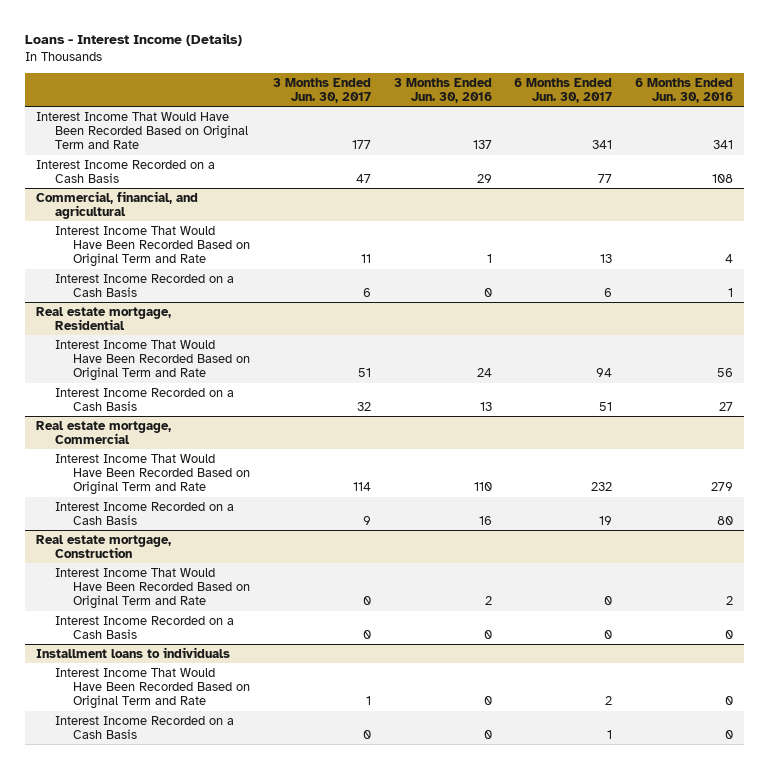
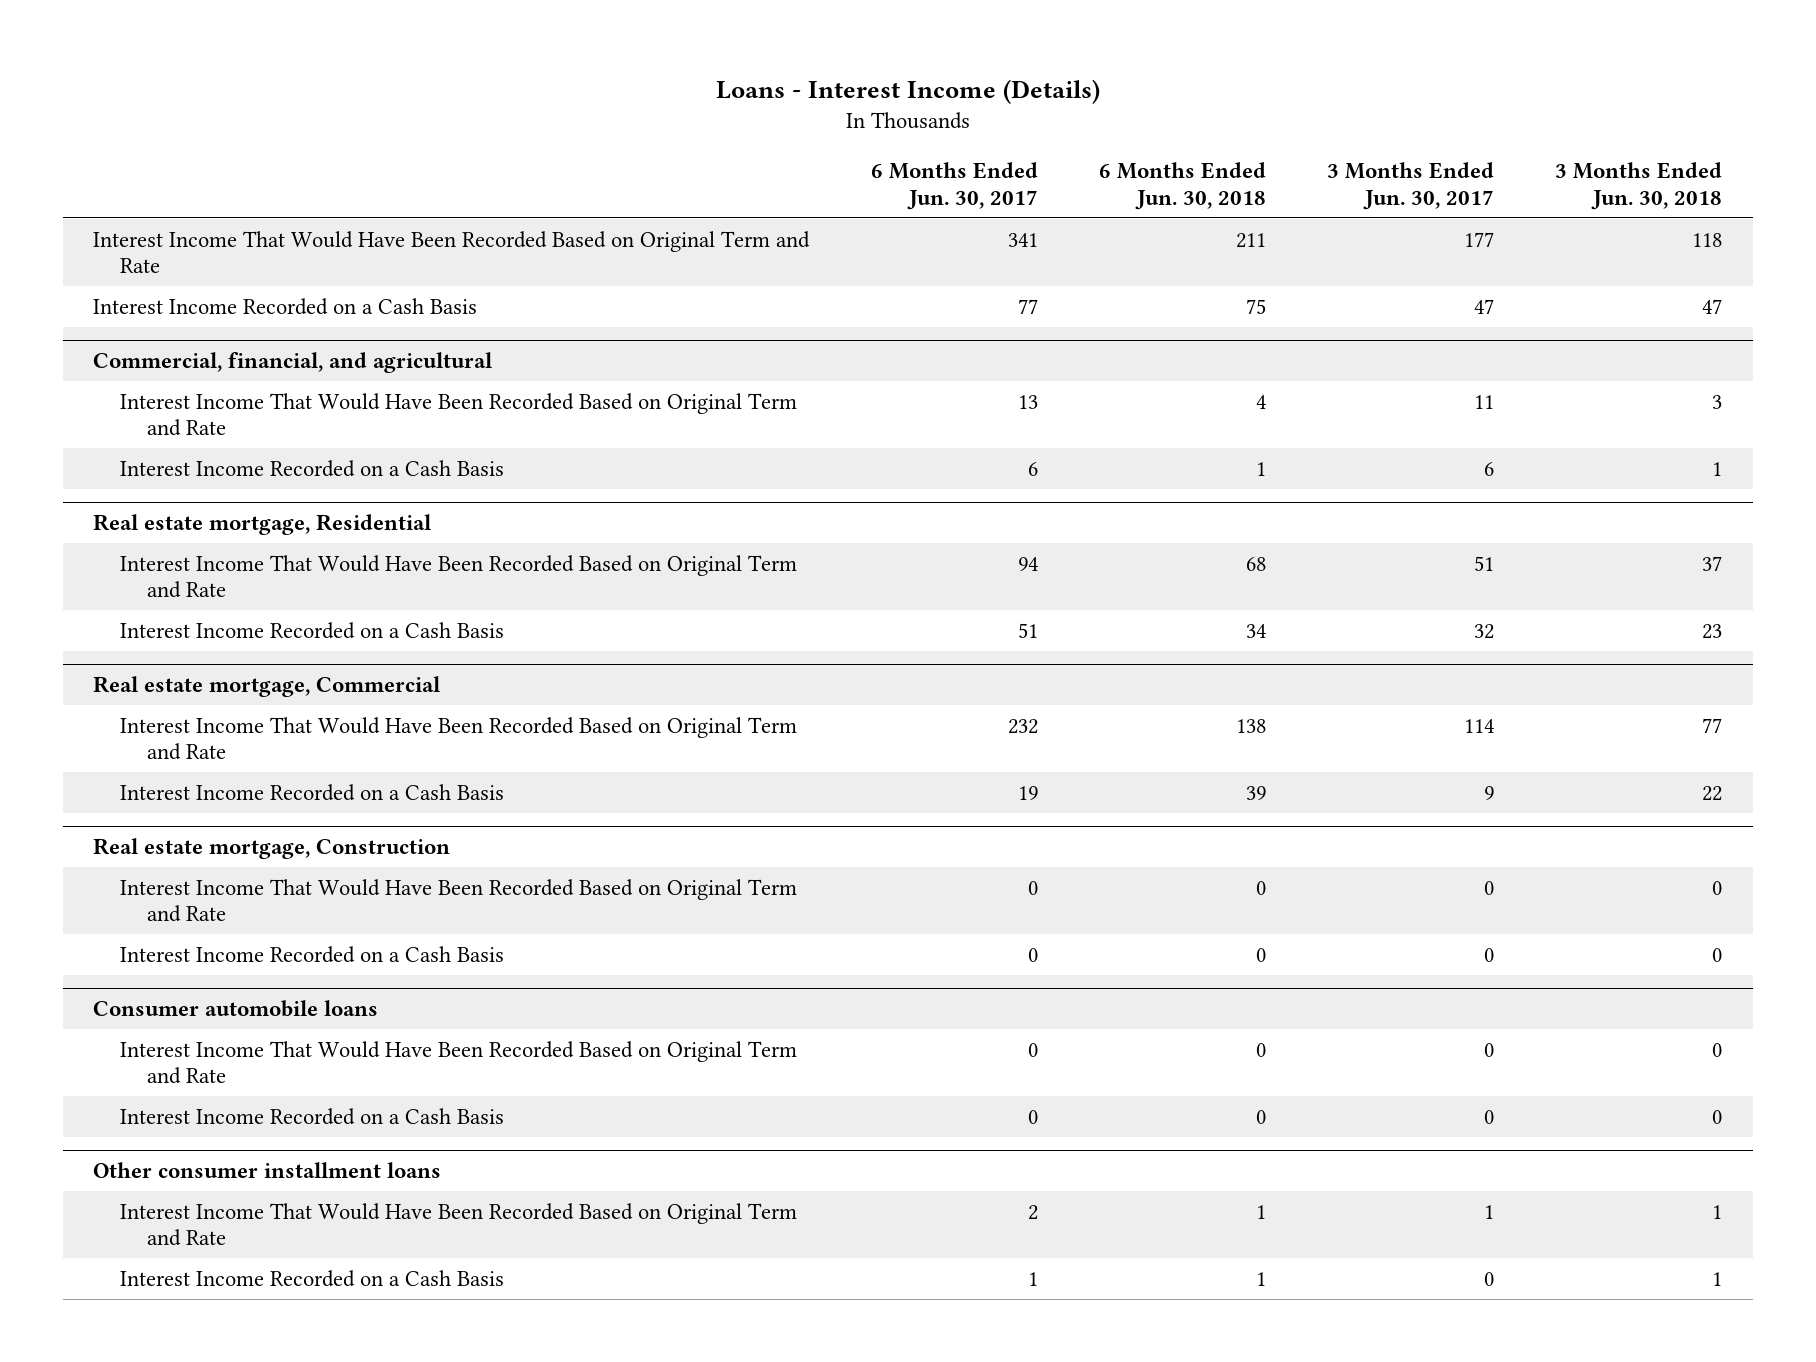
[393,77,492,104] 3 Months Ended Jun. 30, 2016 -> none
[634,77,733,104] 6 Months Ended Jun. 30, 2016 -> none
none -> [1098,161,1266,210] 6 Months Ended Jun. 30, 2018
none -> [1555,161,1723,210] 3 Months Ended Jun. 30, 2018
[36,646,231,658] Installment loans to individuals -> none
none -> [93,999,379,1017] Consumer automobile loans
none -> [119,1040,797,1085] Interest Income That Would Have Been Recorded Based on Original Term and Rate
none -> [119,1107,504,1125] Interest Income Recorded on a Cash Basis
none -> [93,1161,442,1178] Other consumer installment loans

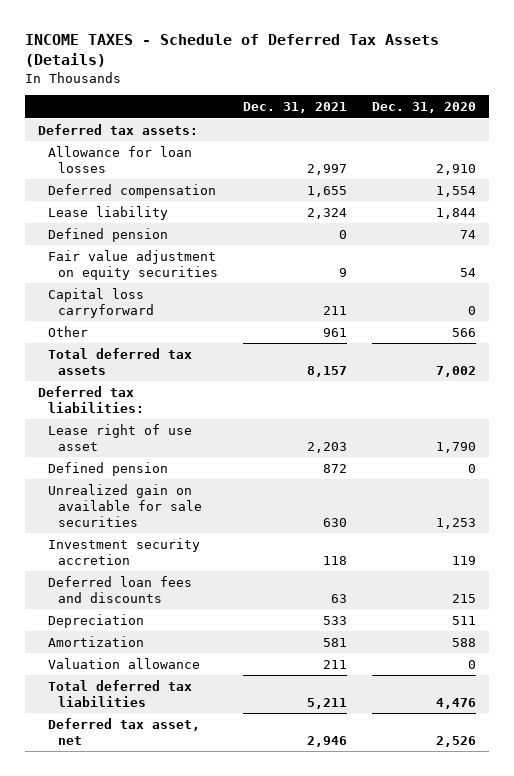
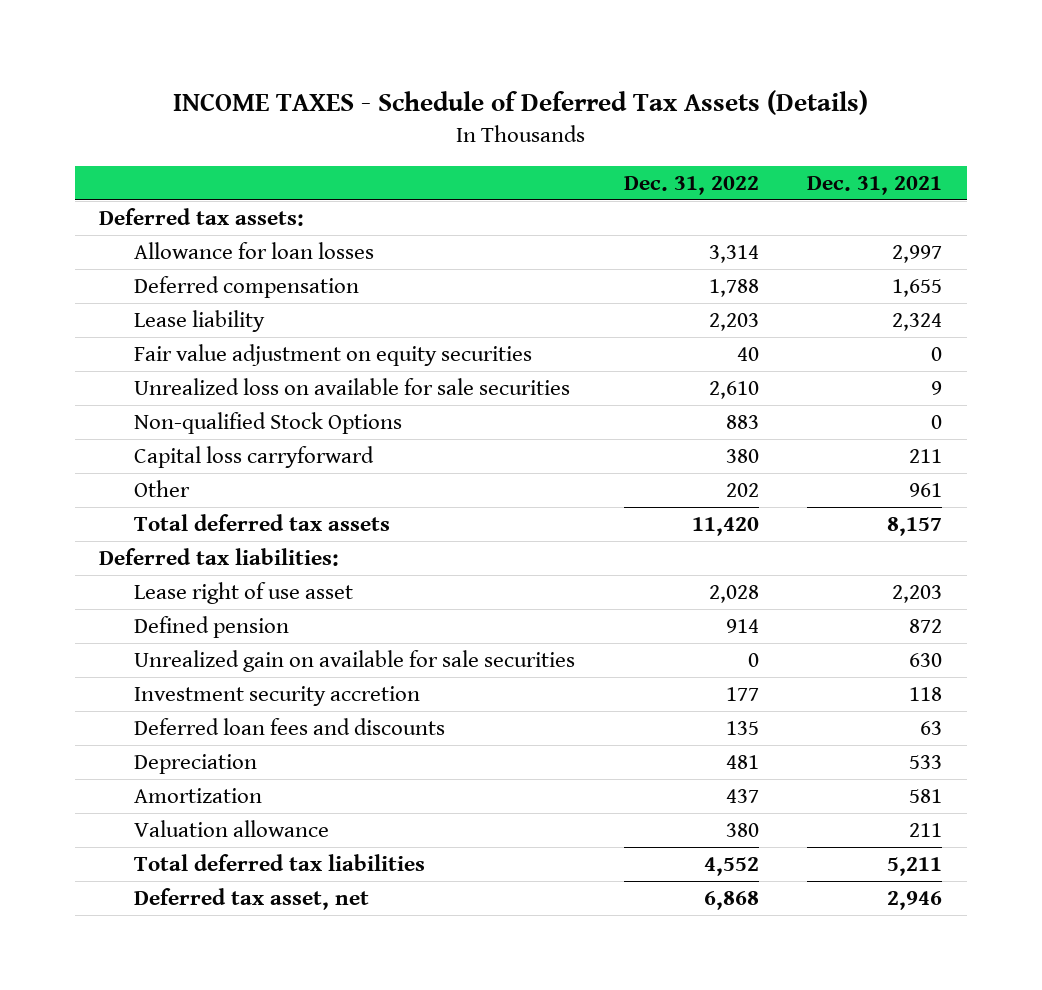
[372,102,477,114] Dec. 31, 2020 -> none
none -> [623,175,759,195] Dec. 31, 2022
[48,227,169,242] Defined pension -> none
[339,267,348,277] 9 -> [931,347,943,362] 0
none -> [133,378,570,396] Unrealized loss on available for sale securities
none -> [133,412,402,435] Non-qualified Stock Options

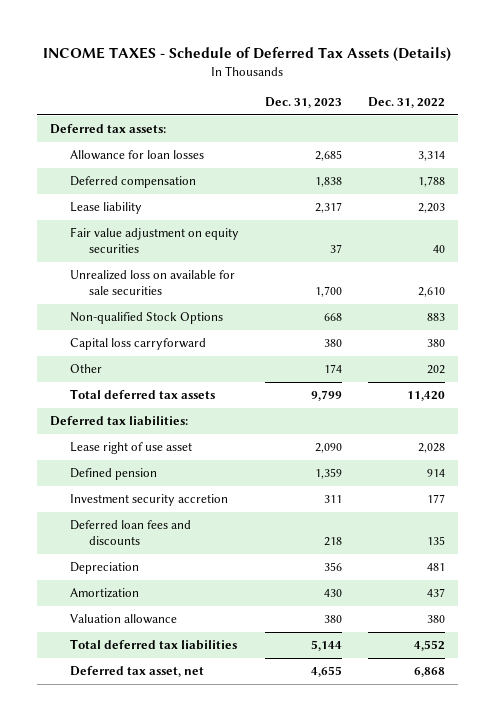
[807,175,943,195] Dec. 31, 2021 -> none
none -> [264,97,342,109] Dec. 31, 2023
[133,650,575,673] Unrealized gain on available for sale securities -> none

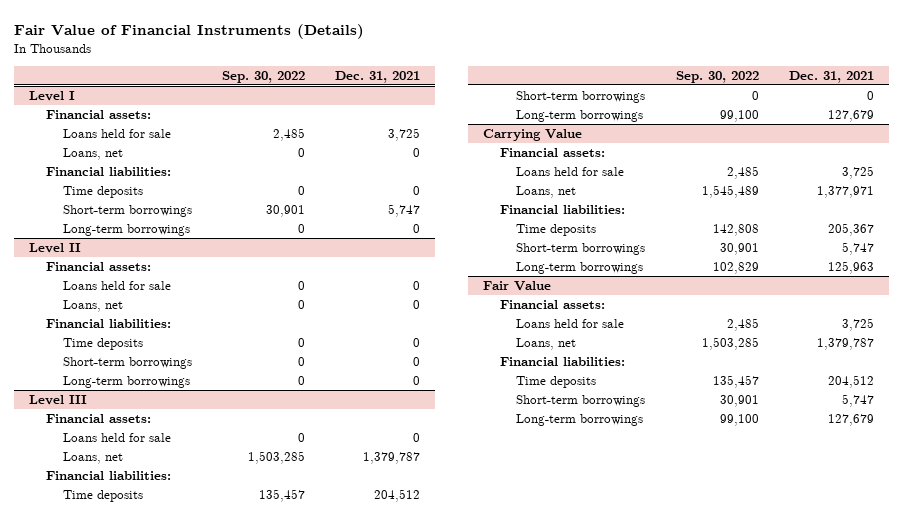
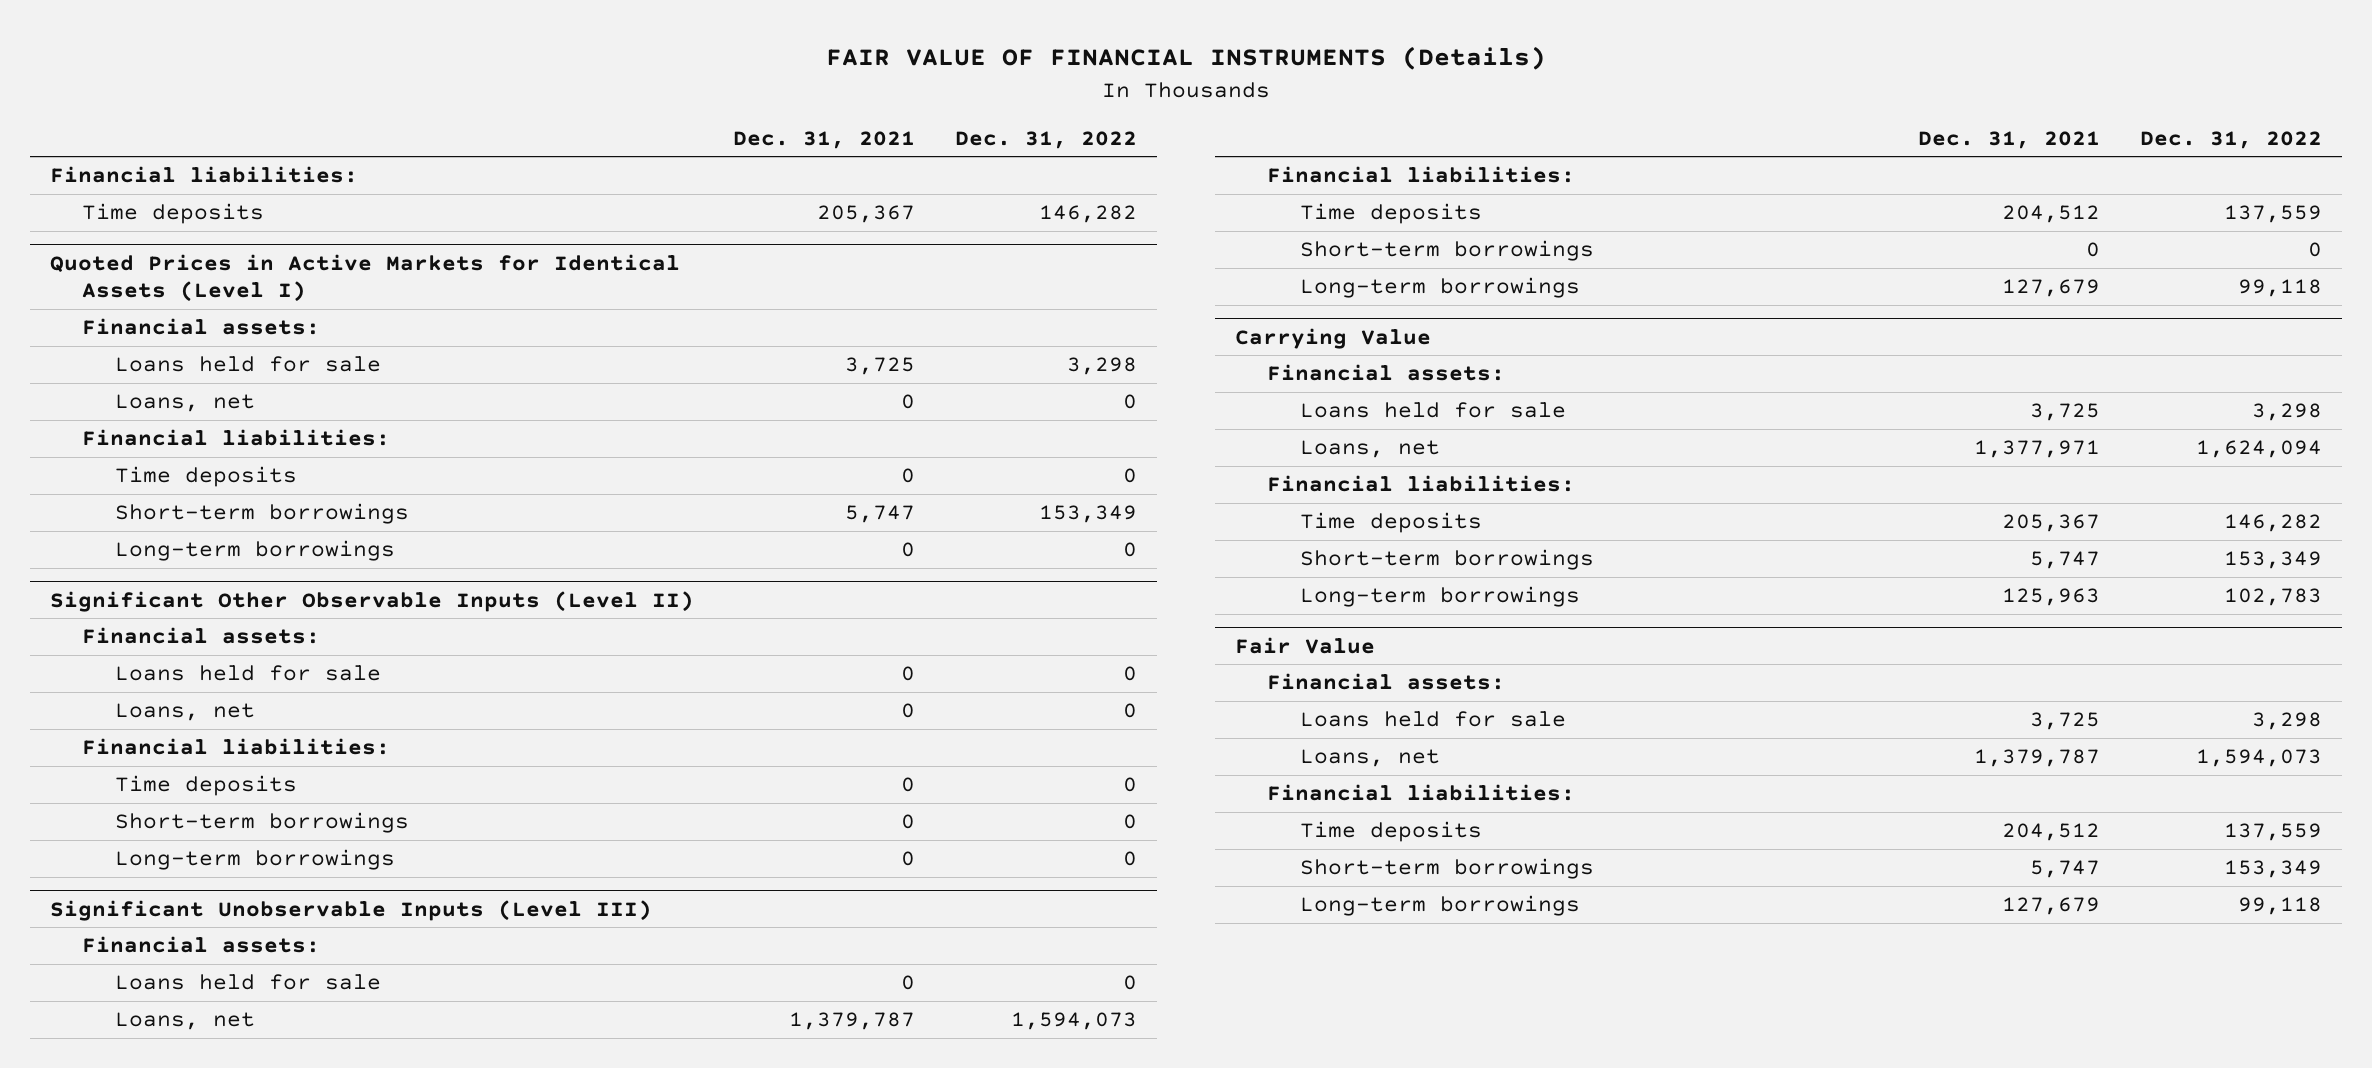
[14,23,365,39] Fair Value of Financial Instruments (Details) -> [825,46,1546,71] FAIR VALUE OF FINANCIAL INSTRUMENTS (Details)
[221,70,305,83] Sep. 30, 2022 -> none
none -> [955,130,1138,149] Dec. 31, 2022
none -> [49,166,358,184] Financial liabilities:
none -> [82,203,265,225] Time deposits
[29,91,76,102] Level I -> [49,253,680,303] Quoted Prices in Active Markets for Identical Assets (Level I)
[29,243,82,254] Level II -> [49,590,694,612] Significant Other Observable Inputs (Level II)
[29,395,88,406] Level III -> [49,899,652,921] Significant Unobservable Inputs (Level III)

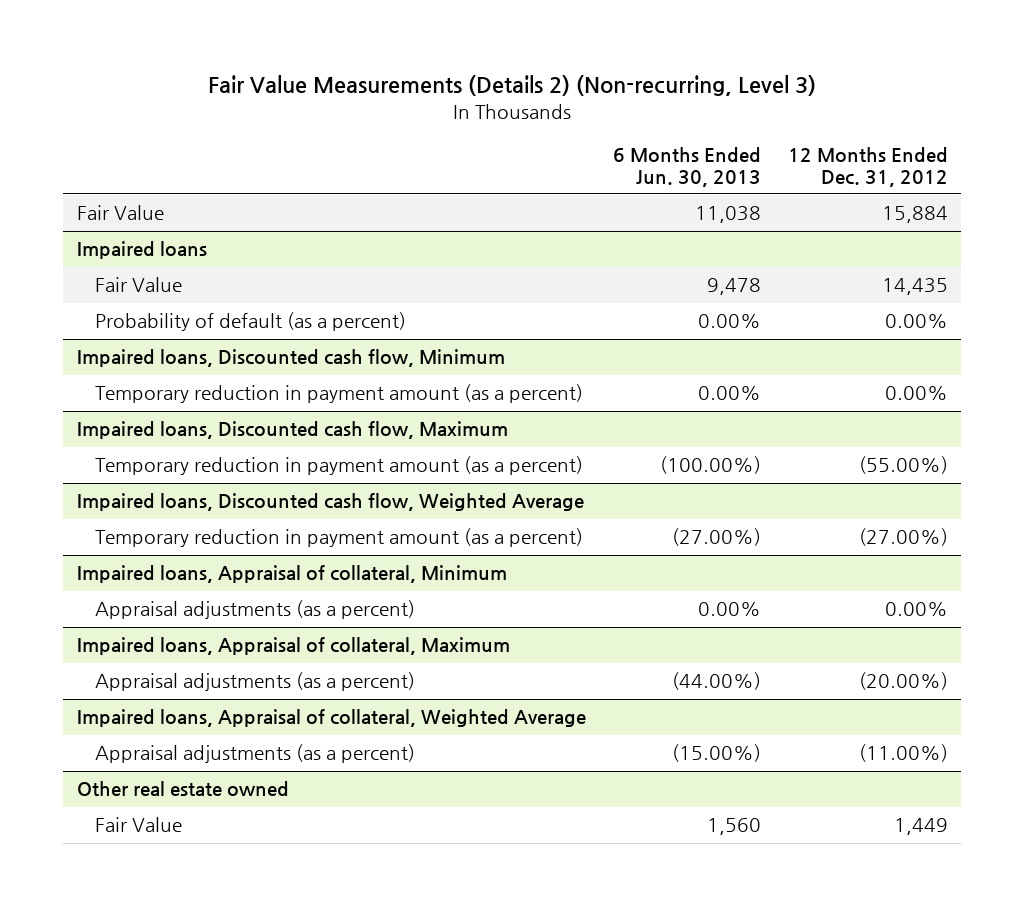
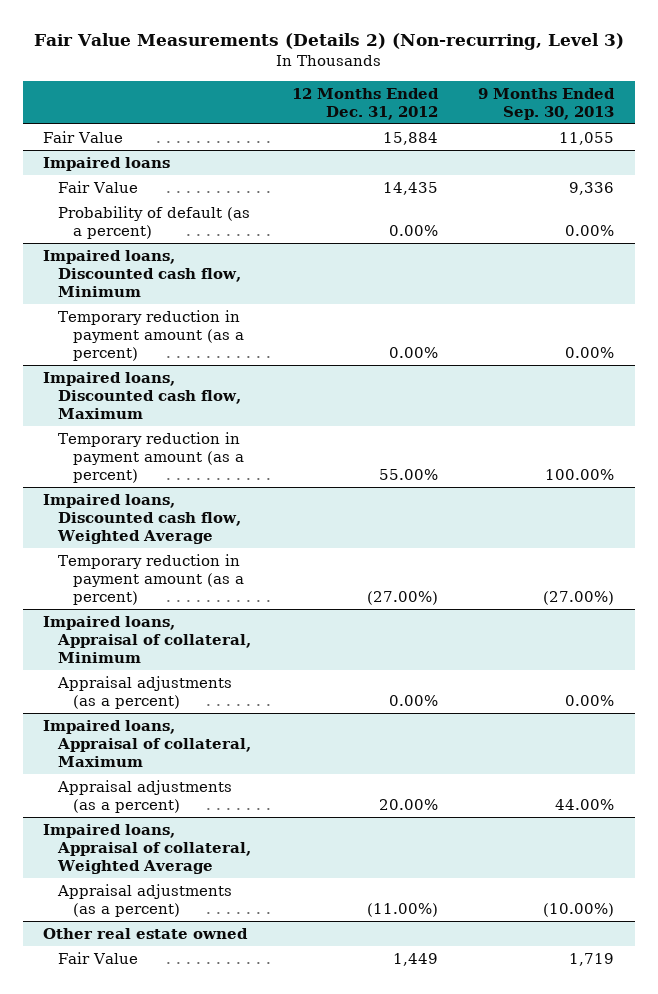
[612,146,761,187] 6 Months Ended Jun. 30, 2013 -> none
none -> [478,87,616,120] 9 Months Ended Sep. 30, 2013
[858,456,948,475] (55.00%) -> [378,468,438,480] 55.00%
[858,672,948,691] (20.00%) -> [378,798,438,810] 20.00%

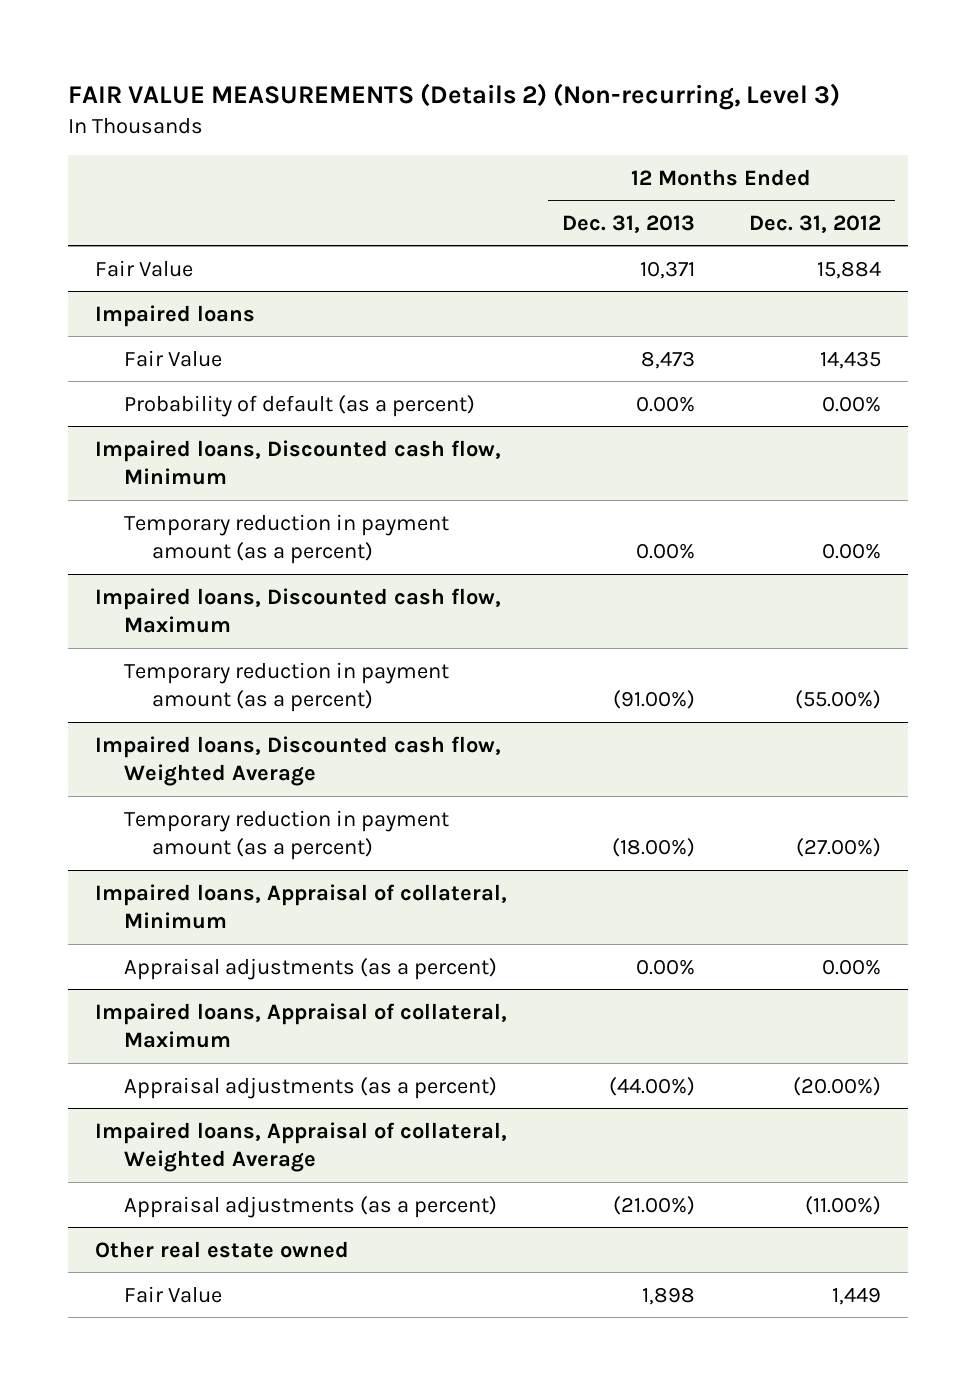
[33,32,624,50] Fair Value Measurements (Details 2) (Non-recurring, Level 3) -> [68,82,841,110] FAIR VALUE MEASUREMENTS (Details 2) (Non-recurring, Level 3)
[478,87,616,120] 9 Months Ended Sep. 30, 2013 -> none
none -> [561,214,695,233] Dec. 31, 2013
[378,468,438,480] 55.00% -> [794,690,881,710] (55.00%)
[378,798,438,810] 20.00% -> [792,1076,881,1096] (20.00%)

